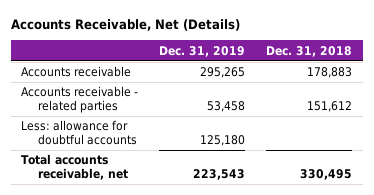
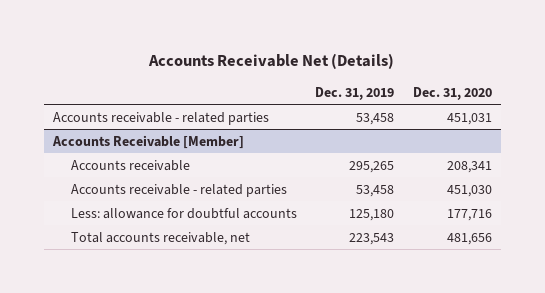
[11,18,241,31] Accounts Receivable, Net (Details) -> [148,52,395,69] Accounts Receivable Net (Details)
[266,45,353,57] Dec. 31, 2018 -> none
none -> [412,86,492,100] Dec. 31, 2020
none -> [53,111,270,125] Accounts receivable - related parties
none -> [52,134,245,149] Accounts Receivable [Member]

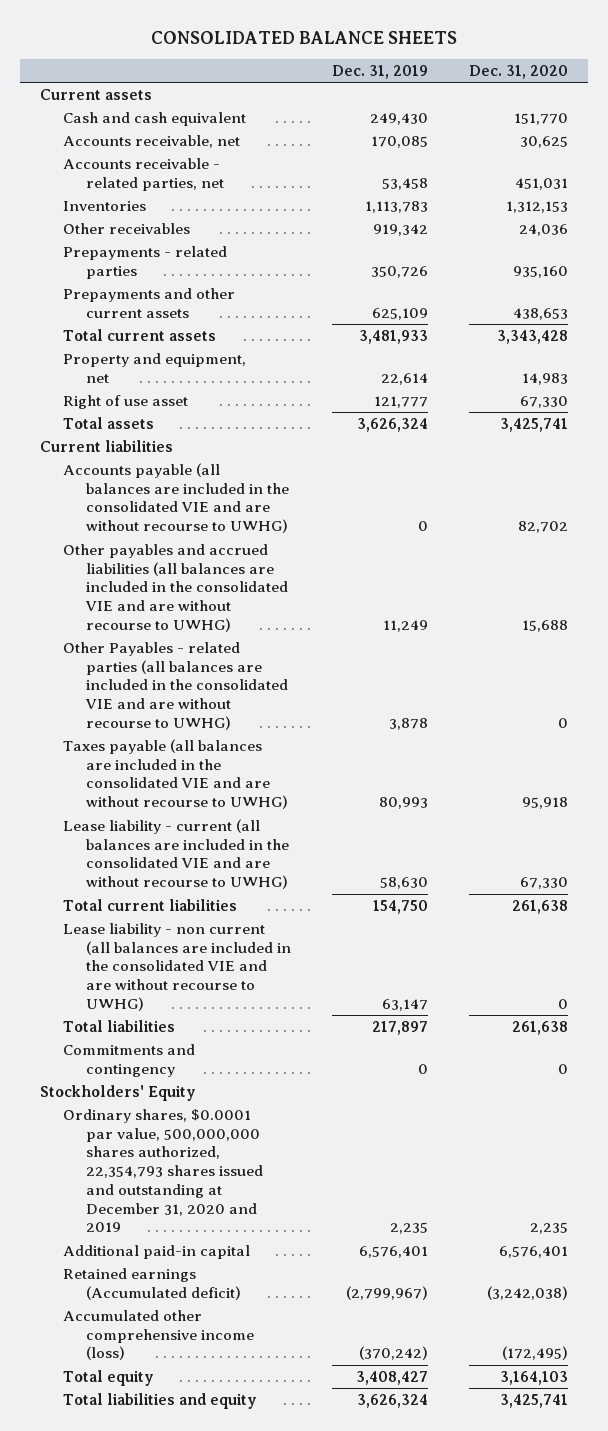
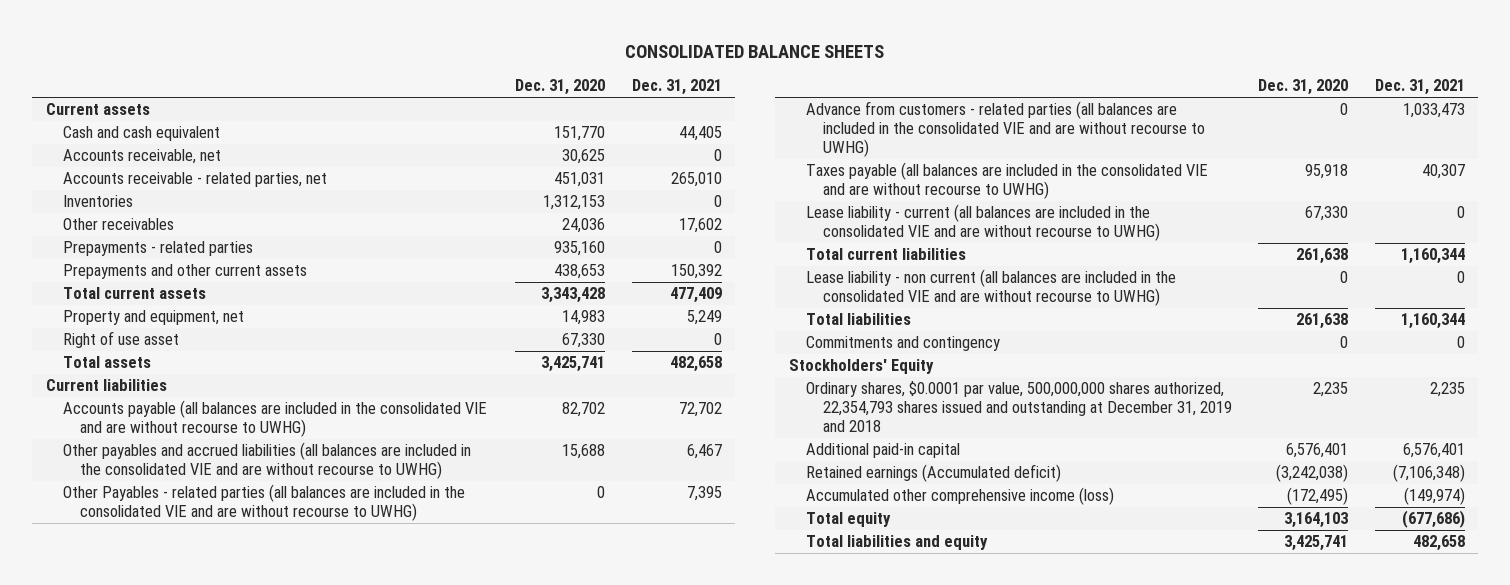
[331,64,428,79] Dec. 31, 2019 -> none
none -> [631,79,722,96] Dec. 31, 2021
none -> [805,101,1205,158] Advance from customers - related parties (all balances are included in the consolidated VIE and are without recourse to UWHG)
[63,1108,263,1233] Ordinary shares, $0.0001 par value, 500,000,000 shares authorized, 22,354,793 shares issued and outstanding at December 31, 2020 and 2019 -> [805,381,1232,433] Ordinary shares, $0.0001 par value, 500,000,000 shares authorized, 22,354,793 shares issued and outstanding at December 31, 2019 and 2018

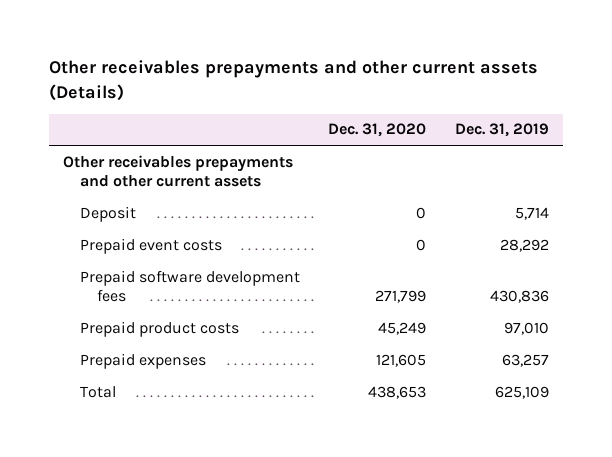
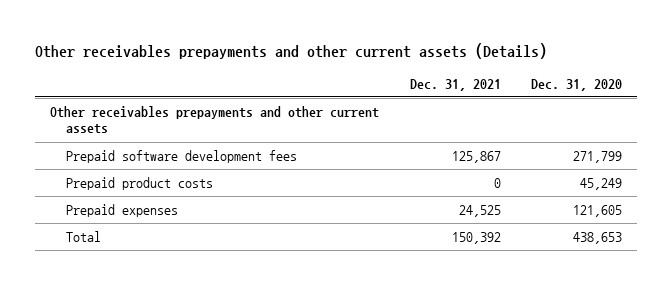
[454,123,549,138] Dec. 31, 2019 -> none
none -> [409,78,501,91] Dec. 31, 2021
[80,205,137,222] Deposit -> none
[80,237,223,254] Prepaid event costs -> none

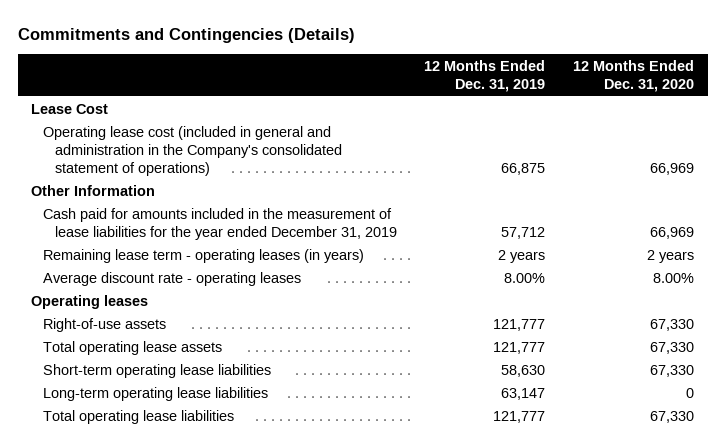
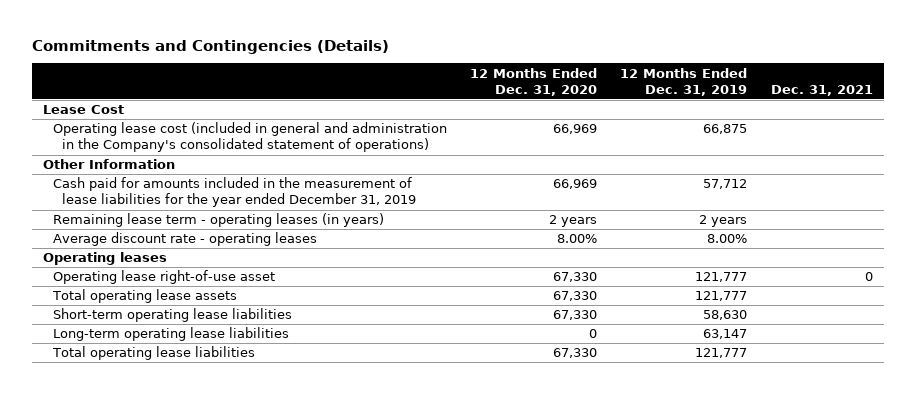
none -> [770,84,873,96] Dec. 31, 2021
[43,317,167,332] Right-of-use assets -> [52,270,275,285] Operating lease right-of-use asset

